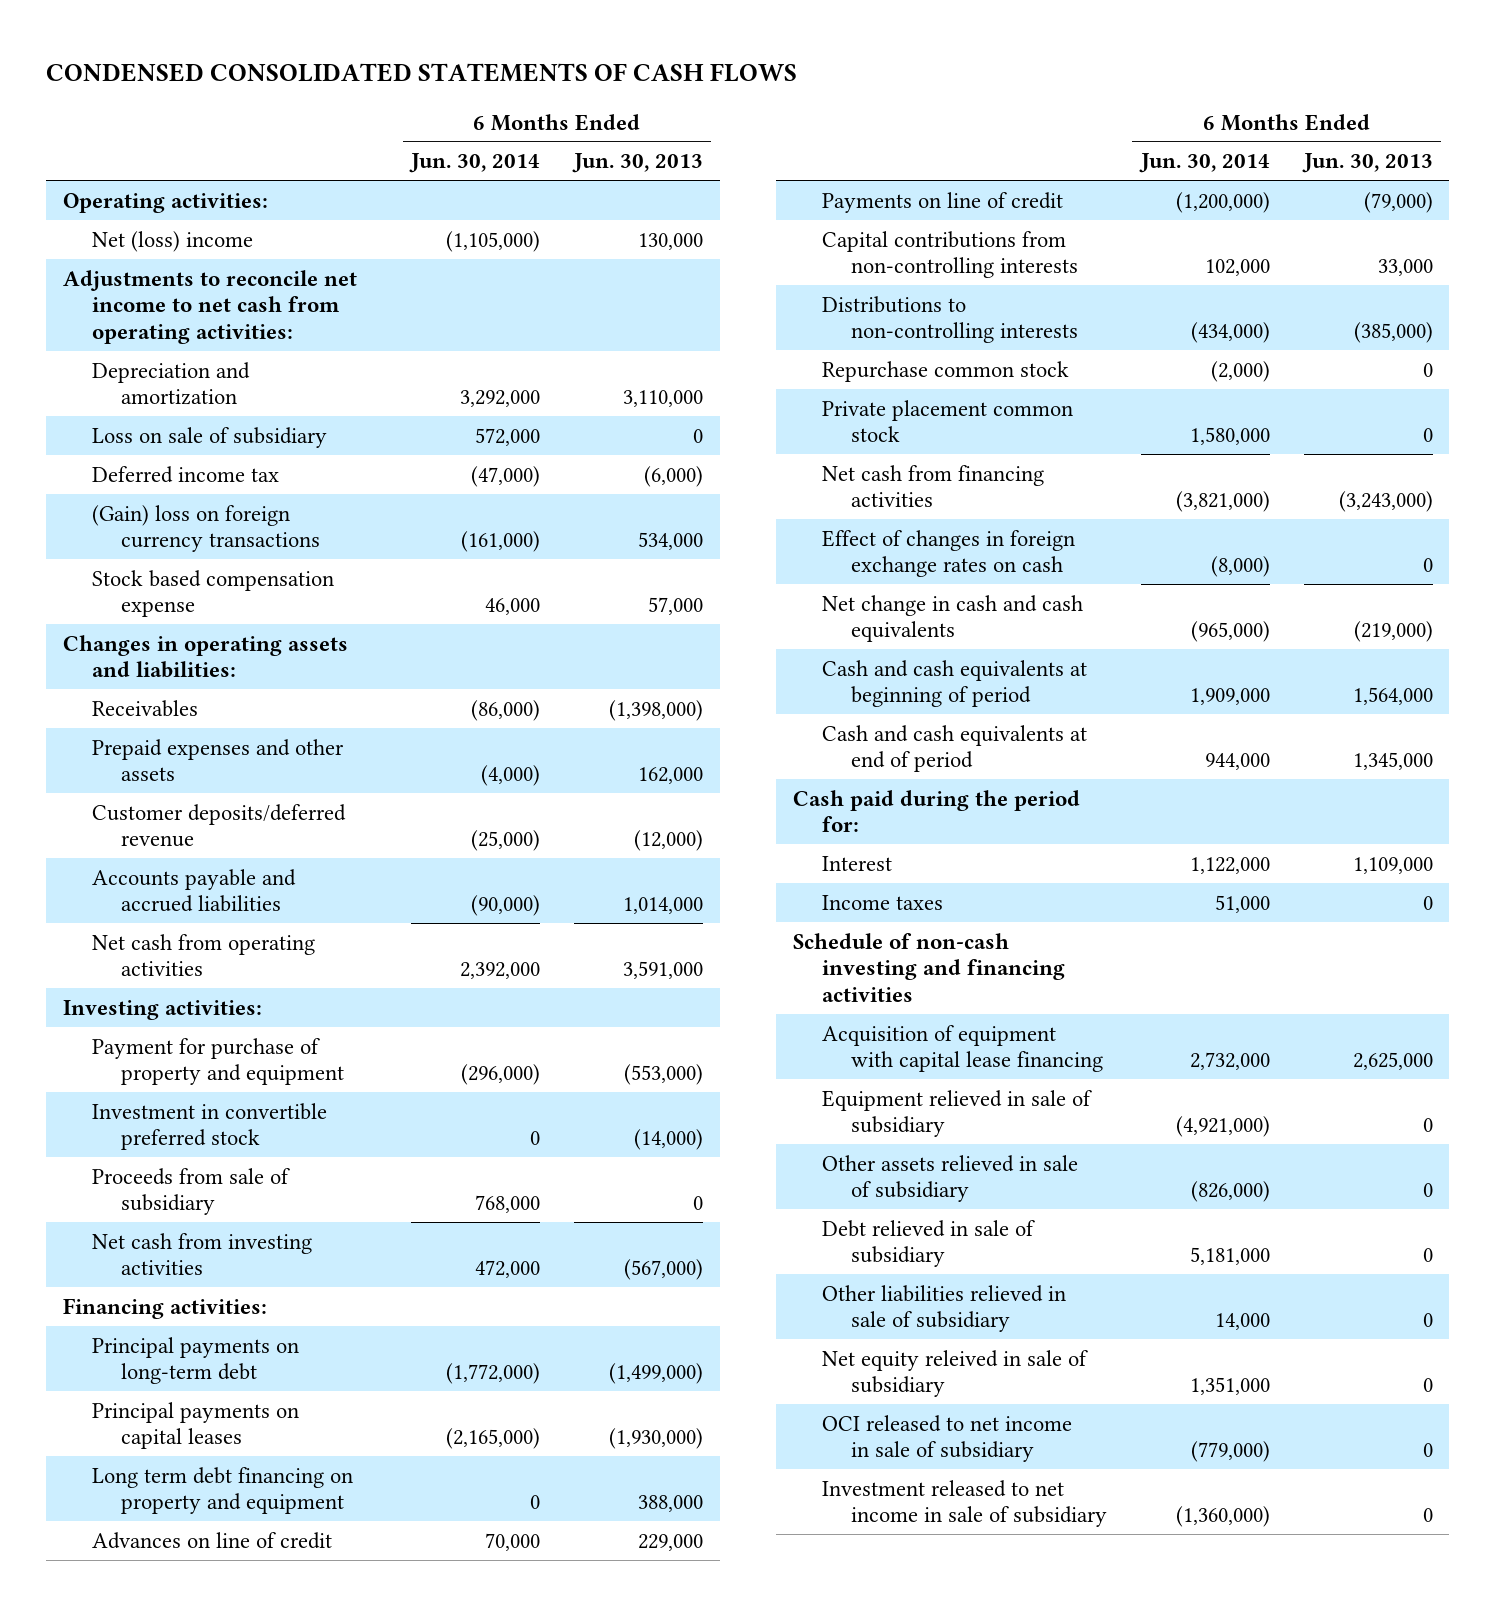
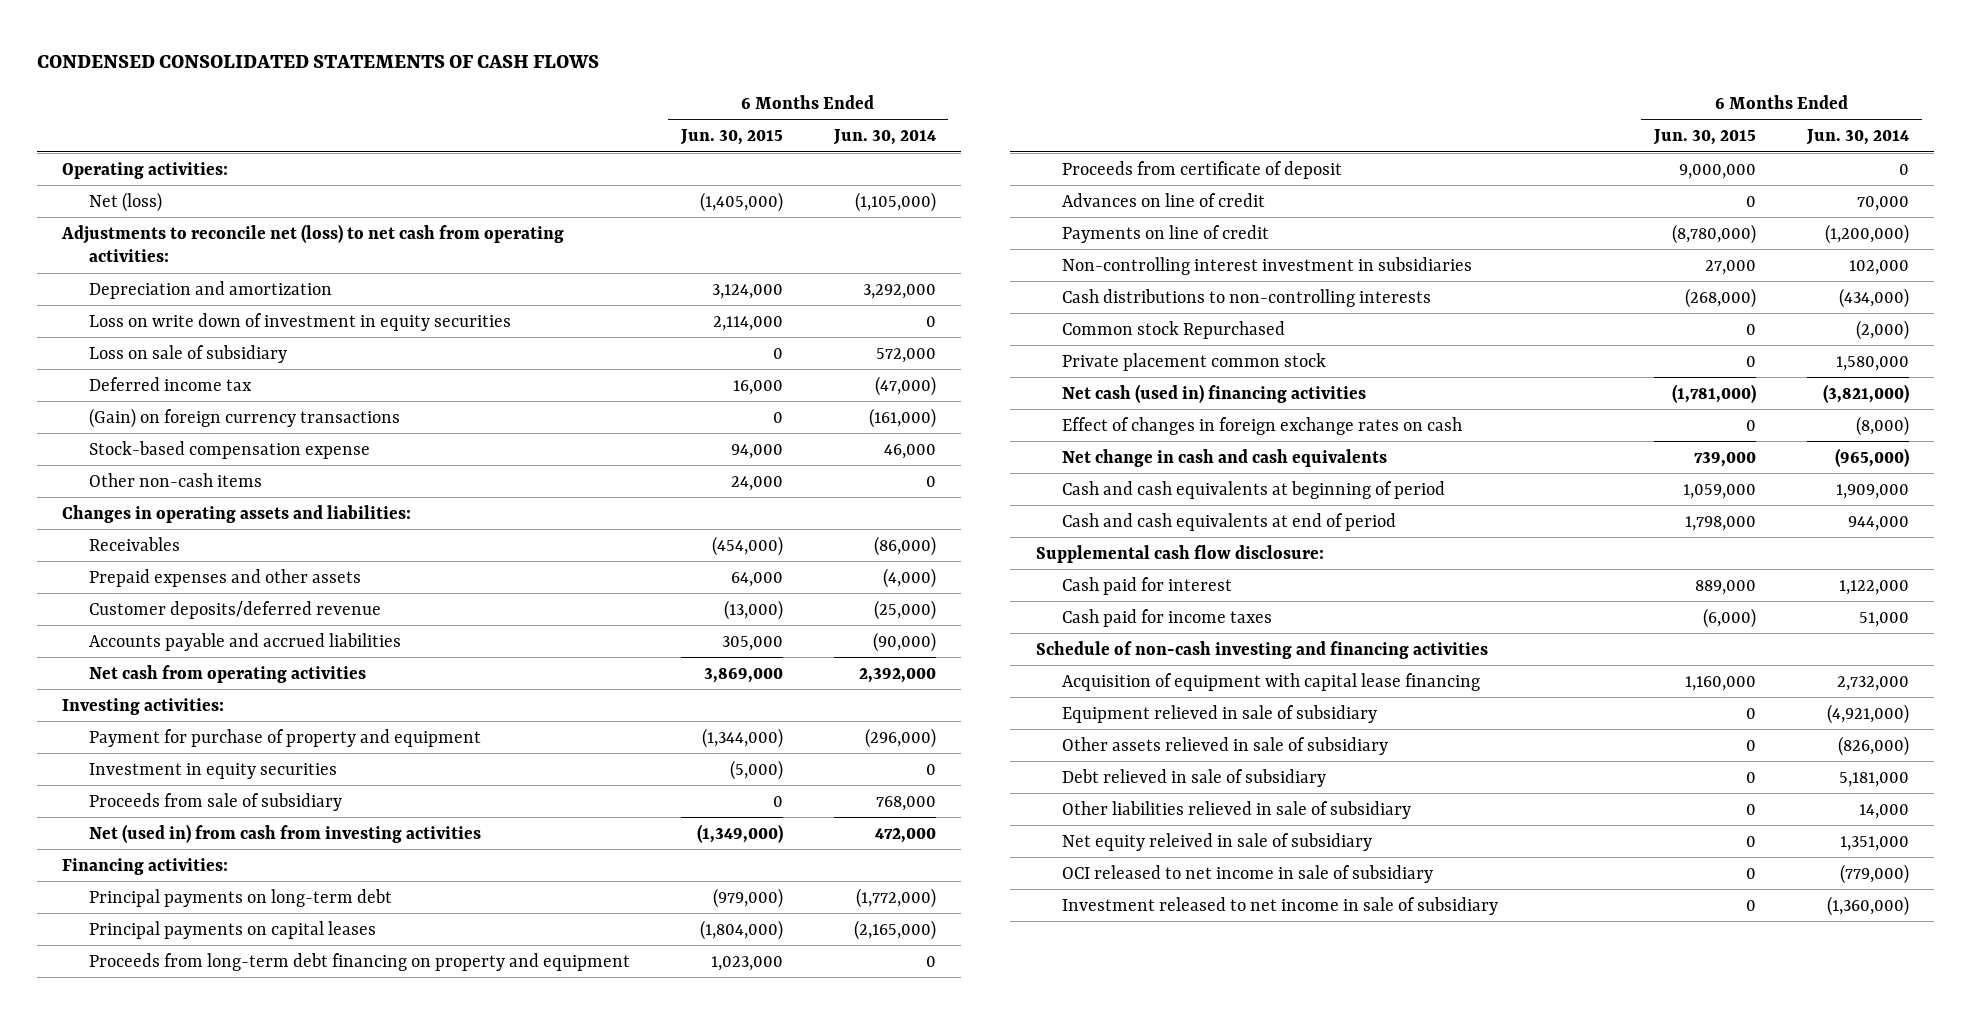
[572,153,704,174] Jun. 30, 2013 -> none
none -> [679,129,783,146] Jun. 30, 2015
[92,230,254,252] Net (loss) income -> [89,191,163,212] Net (loss)
[63,269,358,344] Adjustments to reconcile net income to net cash from operating activities: -> [61,223,565,263] Adjustments to reconcile net (loss) to net cash from operating activities:
none -> [89,312,512,331] Loss on write down of investment in equity securities
[92,504,321,553] (Gain) loss on foreign currency transactions -> [89,407,401,428] (Gain) on foreign currency transactions
[92,569,335,618] Stock based compensation expense -> [89,440,371,459] Stock-based compensation expense
none -> [89,472,263,487] Other non-cash items
[92,1102,328,1151] Investment in convertible preferred stock -> none
none -> [89,762,338,779] Investment in equity securities
[92,1232,313,1276] Net cash from investing activities -> [89,823,482,843] Net (used in) from cash from investing activities
[92,1466,354,1515] Long term debt financing on property and equipment -> [89,952,631,971] Proceeds from long-term debt financing on property and equipment
none -> [1062,160,1343,179] Proceeds from certificate of deposit
[821,295,1078,344] Distributions to non-controlling interests -> none
none -> [1062,256,1473,275] Non-controlling interest investment in subsidiaries
[821,230,1078,279] Capital contributions from non-controlling interests -> [1062,288,1432,307] Cash distributions to non-controlling interests
[1204,259,1270,277] 102,000 -> [1838,287,1909,308] (434,000)
[821,360,1069,382] Repurchase common stock -> [1062,320,1286,339] Common stock Repurchased
[821,464,1044,508] Net cash from financing activities -> [1062,383,1367,403] Net cash (used in) financing activities
[792,789,1080,833] Cash paid during the period for: -> none
none -> [1035,544,1324,563] Supplemental cash flow disclosure:
[821,855,892,871] Interest -> [1062,576,1233,595] Cash paid for interest
[821,894,943,910] Income taxes -> [1062,608,1273,627] Cash paid for income taxes

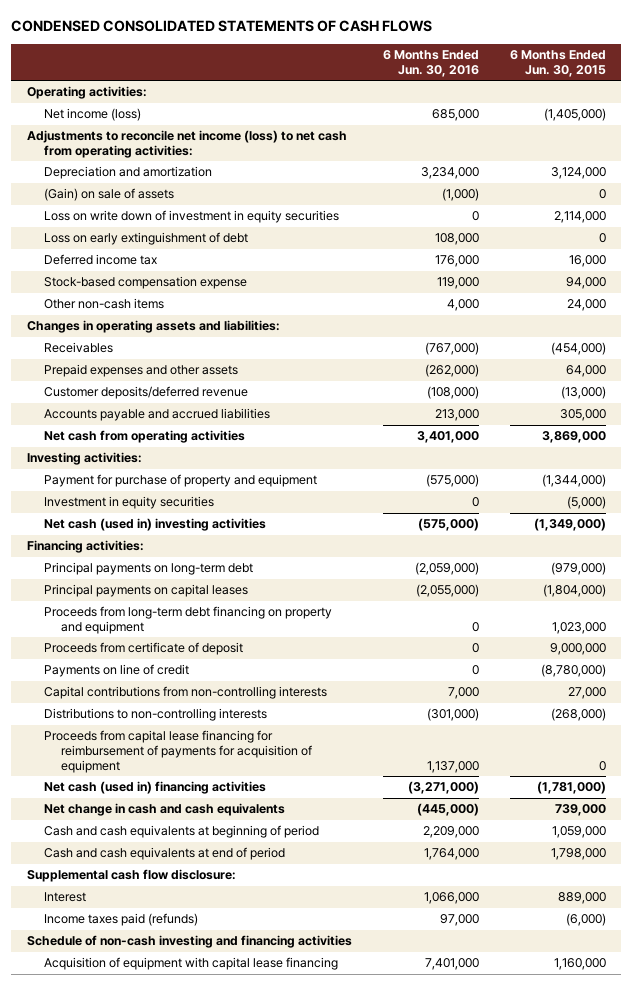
[832,129,936,146] Jun. 30, 2014 -> none
none -> [382,49,479,77] 6 Months Ended Jun. 30, 2016
[89,191,163,212] Net (loss) -> [43,108,141,122] Net income (loss)
[61,223,565,263] Adjustments to reconcile net (loss) to net cash from operating activities: -> [26,130,347,159] Adjustments to reconcile net income (loss) to net cash from operating activities:
none -> [43,188,174,202] (Gain) on sale of assets
[89,344,288,363] Loss on sale of subsidiary -> none
none -> [43,232,248,246] Loss on early extinguishment of debt
[89,407,401,428] (Gain) on foreign currency transactions -> none
[89,792,343,811] Proceeds from sale of subsidiary -> none
[89,823,482,843] Net (used in) from cash from investing activities -> [43,518,266,532] Net cash (used in) investing activities
[1062,192,1266,207] Advances on line of credit -> none
[1062,320,1286,339] Common stock Repurchased -> none
[1062,352,1327,371] Private placement common stock -> none
[1062,256,1473,275] Non-controlling interest investment in subsidiaries -> [43,686,327,700] Capital contributions from non-controlling interests
[1062,288,1432,307] Cash distributions to non-controlling interests -> [43,708,267,722] Distributions to non-controlling interests
none -> [43,730,312,774] Proceeds from capital lease financing for reimbursement of payments for acquisition of equipment
[1062,416,1463,435] Effect of changes in foreign exchange rates on cash -> none
[1062,576,1233,595] Cash paid for interest -> [43,892,86,903] Interest
[1062,608,1273,627] Cash paid for income taxes -> [43,913,198,927] Income taxes paid (refunds)
[1062,704,1378,723] Equipment relieved in sale of subsidiary -> none
[1062,736,1389,755] Other assets relieved in sale of subsidiary -> none
[1062,768,1327,787] Debt relieved in sale of subsidiary -> none
[1062,800,1412,819] Other liabilities relieved in sale of subsidiary -> none
[1062,832,1373,851] Net equity releived in sale of subsidiary -> none
[1062,864,1434,883] OCI released to net income in sale of subsidiary -> none
[1062,896,1499,915] Investment released to net income in sale of subsidiary -> none

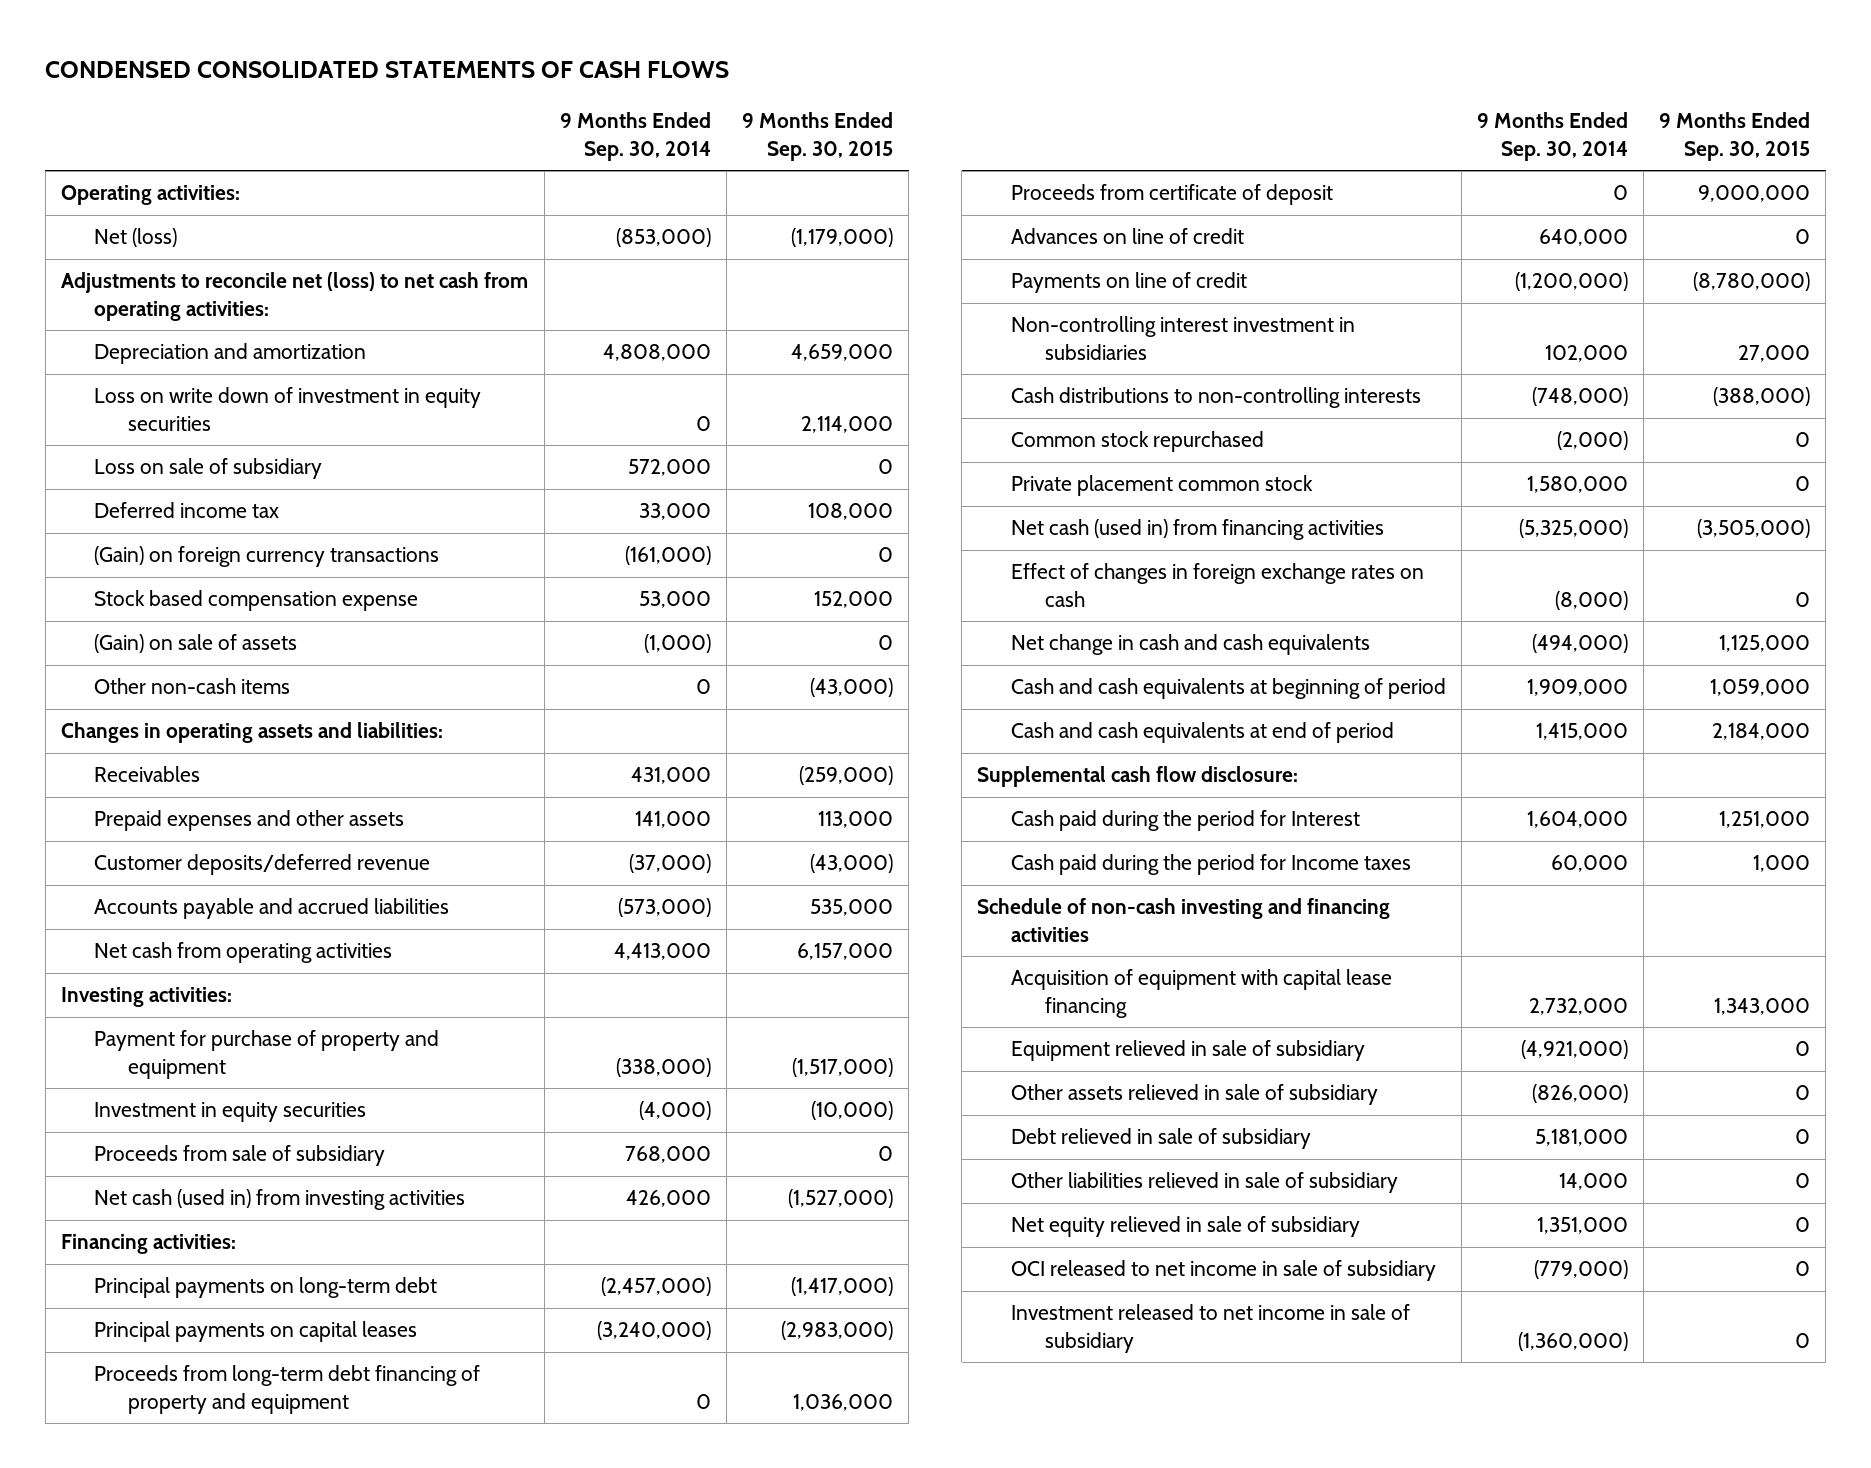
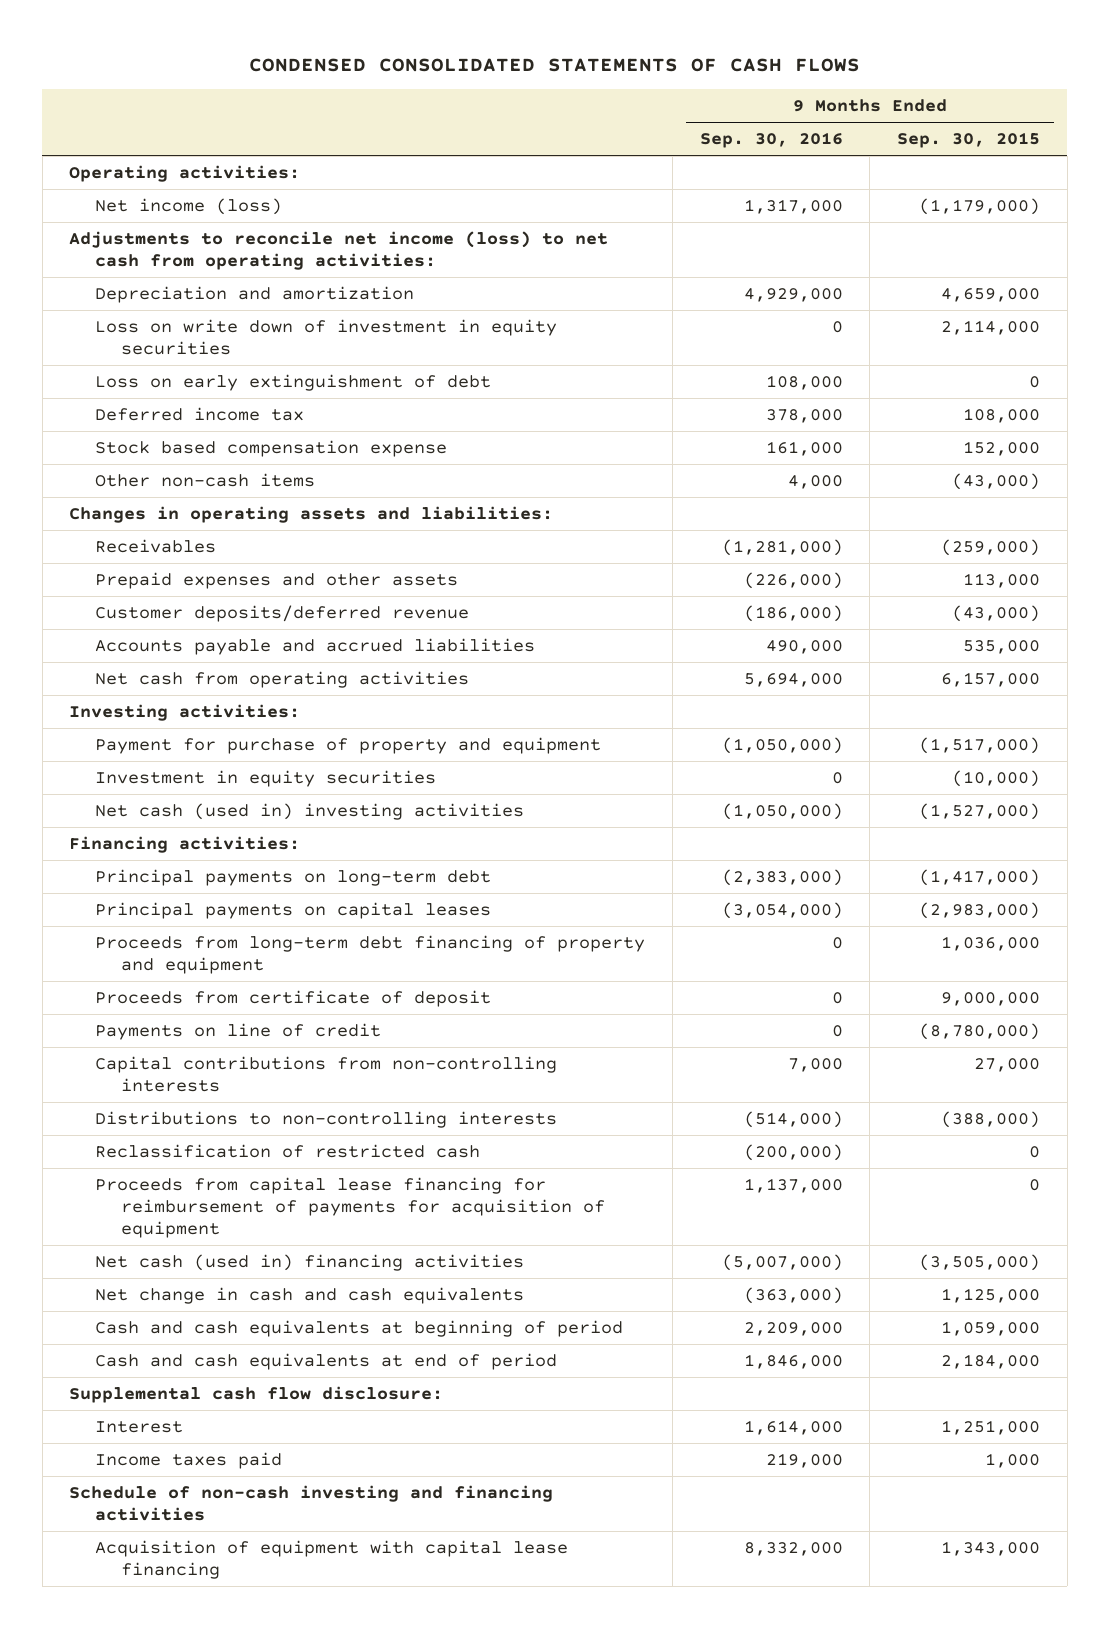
[560,112,712,161] 9 Months Ended Sep. 30, 2014 -> none
none -> [699,132,843,149] Sep. 30, 2016
[94,228,178,248] Net (loss) -> [95,198,283,216] Net income (loss)
[60,272,528,321] Adjustments to reconcile net (loss) to net cash from operating activities: -> [69,231,609,270] Adjustments to reconcile net income (loss) to net cash from operating activities:
[94,458,323,480] Loss on sale of subsidiary -> none
none -> [95,374,492,392] Loss on early extinguishment of debt
[94,546,440,568] (Gain) on foreign currency transactions -> none
[94,634,298,654] (Gain) on sale of assets -> none
[94,1145,386,1167] Proceeds from sale of subsidiary -> none
[94,1189,466,1211] Net cash (used in) from investing activities -> [95,803,525,821] Net cash (used in) investing activities
[1010,228,1244,245] Advances on line of credit -> none
[1010,431,1264,453] Common stock repurchased -> none
[1010,475,1313,497] Private placement common stock -> none
[1010,563,1424,607] Effect of changes in foreign exchange rates on cash -> none
[1010,316,1355,360] Non-controlling interest investment in subsidiaries -> [95,1056,558,1092] Capital contributions from non-controlling interests
[1010,387,1421,409] Cash distributions to non-controlling interests -> [95,1111,558,1129] Distributions to non-controlling interests
none -> [95,1144,481,1159] Reclassification of restricted cash
none -> [95,1177,606,1238] Proceeds from capital lease financing for reimbursement of payments for acquisition of equipment
[1010,519,1384,541] Net cash (used in) from financing activities -> [95,1254,525,1272] Net cash (used in) financing activities
[1010,854,1411,876] Cash paid during the period for Income taxes -> none
[1010,810,1360,832] Cash paid during the period for Interest -> [95,1421,184,1434] Interest
none -> [95,1452,283,1470] Income taxes paid
[1010,1040,1365,1062] Equipment relieved in sale of subsidiary -> none
[1010,1084,1378,1106] Other assets relieved in sale of subsidiary -> none
[1010,1128,1311,1150] Debt relieved in sale of subsidiary -> none
[1010,1172,1398,1194] Other liabilities relieved in sale of subsidiary -> none
[1010,1216,1360,1238] Net equity relieved in sale of subsidiary -> none
[1010,1260,1436,1282] OCI released to net income in sale of subsidiary -> none
[1010,1304,1410,1353] Investment released to net income in sale of subsidiary -> none

